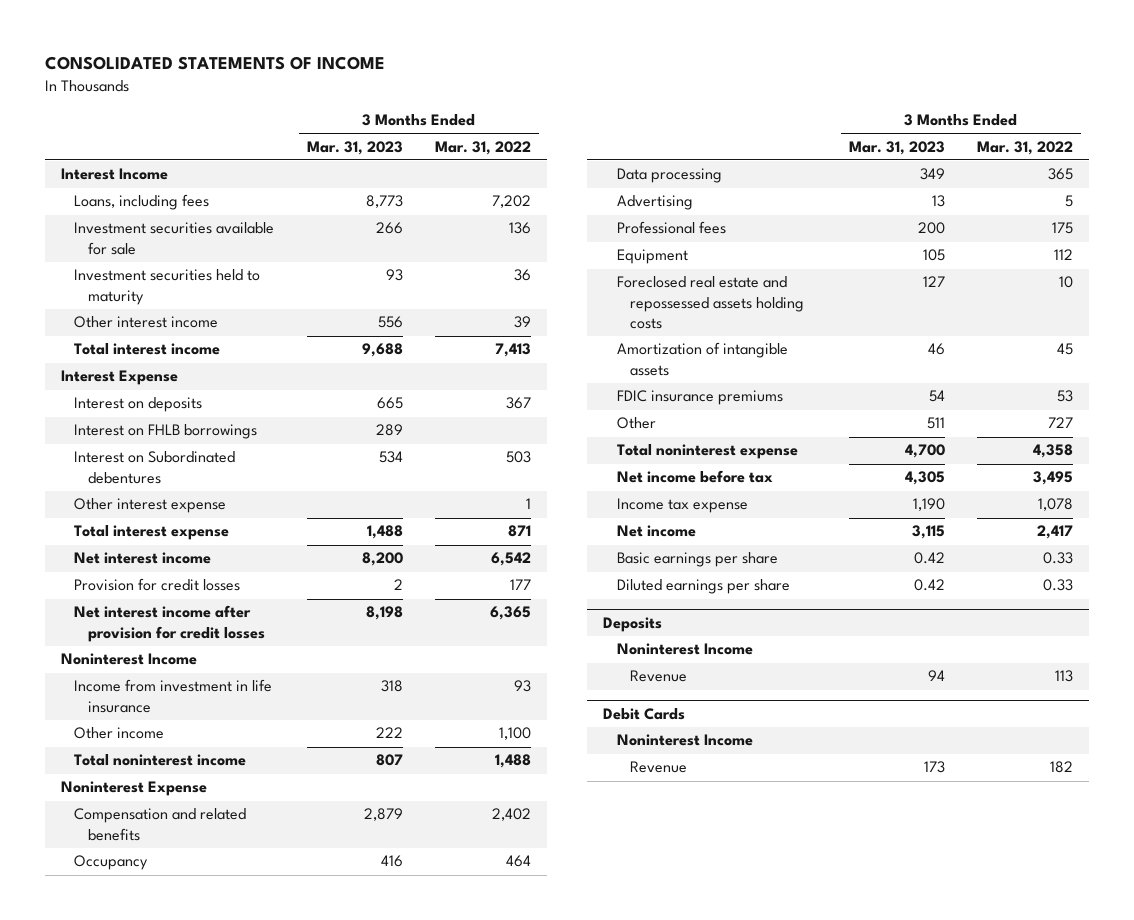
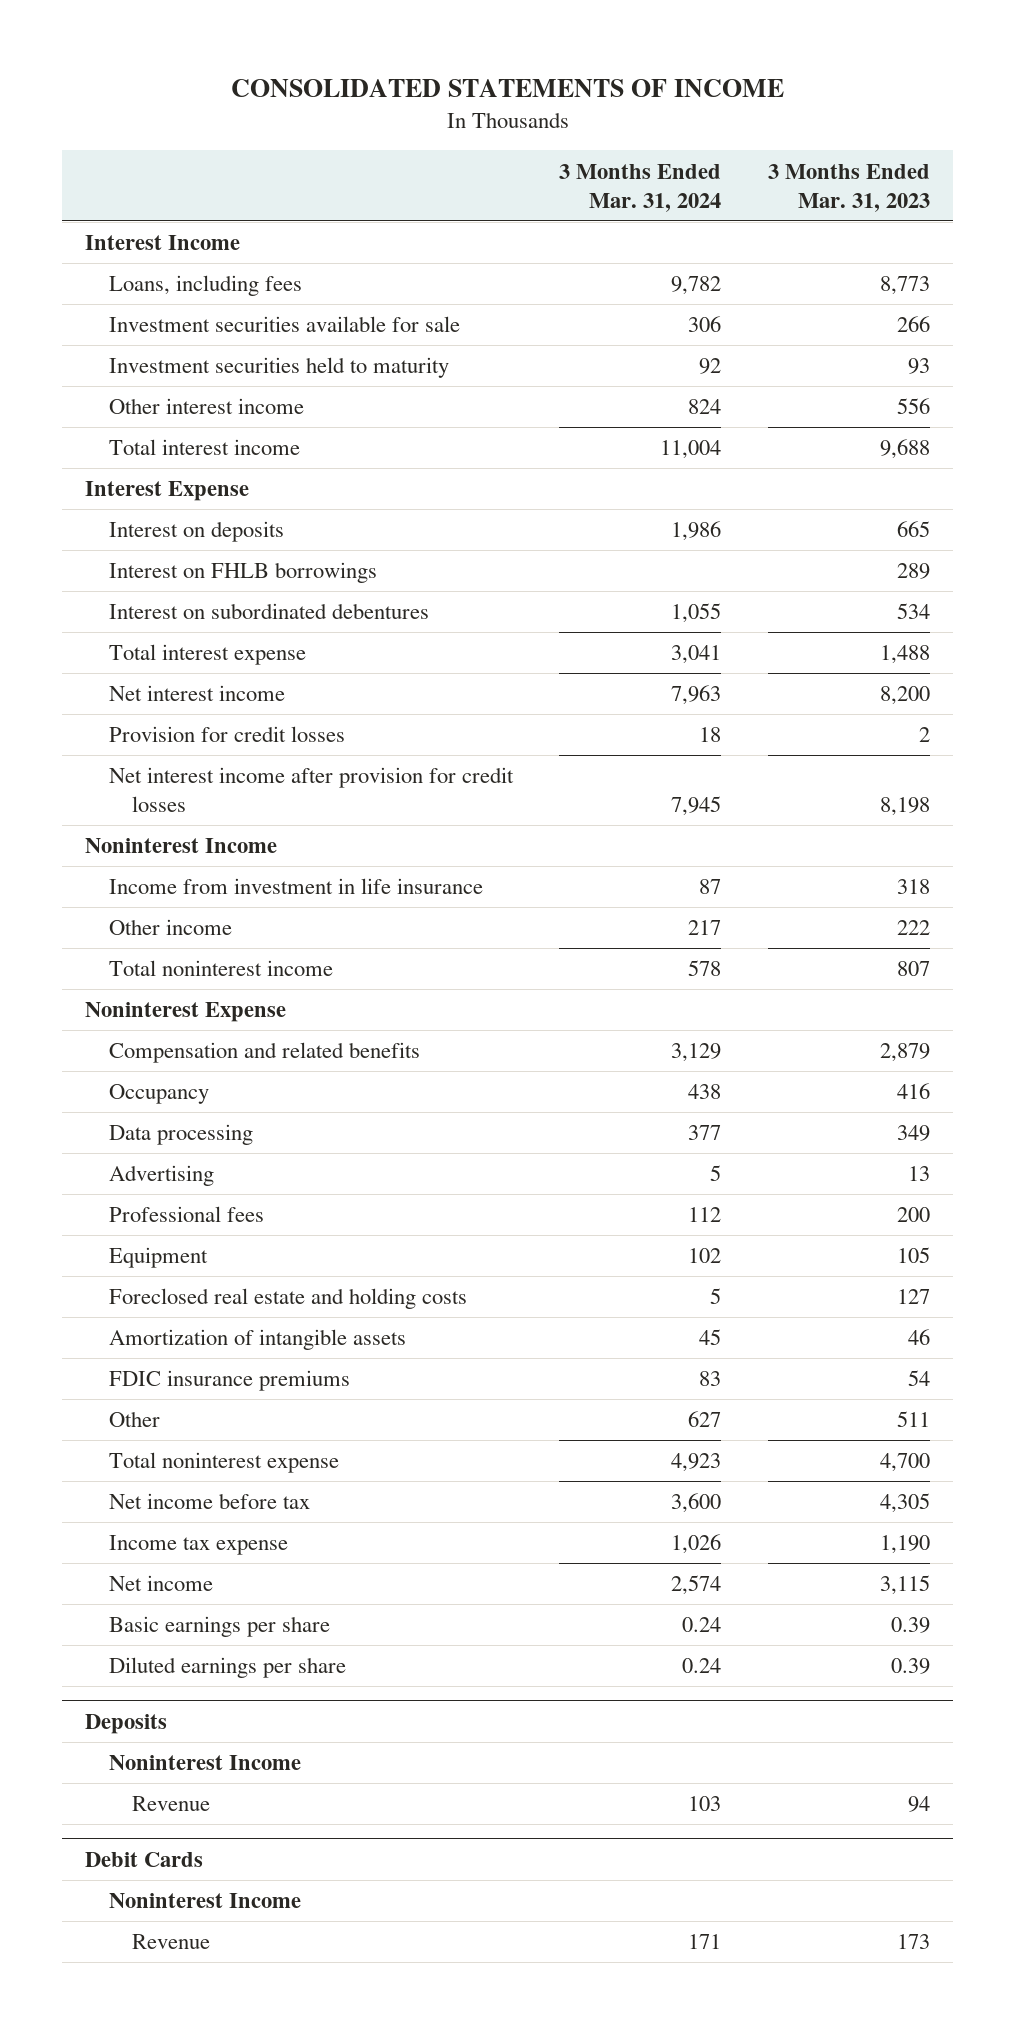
[435,140,532,155] Mar. 31, 2022 -> none
none -> [559,163,722,212] 3 Months Ended Mar. 31, 2024
[74,498,227,514] Other interest expense -> none
[74,451,236,484] Interest on Subordinated debentures -> [108,603,429,620] Interest on subordinated debentures
[616,276,805,329] Foreclosed real estate and repossessed assets holding costs -> [108,1288,467,1310] Foreclosed real estate and holding costs
[913,552,945,565] 0.42 -> [890,1617,930,1634] 0.39
[913,579,945,592] 0.42 -> [890,1658,930,1675] 0.39

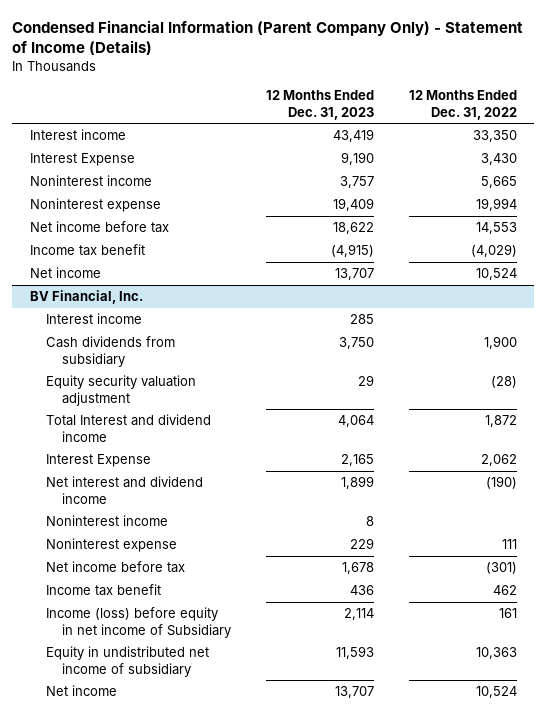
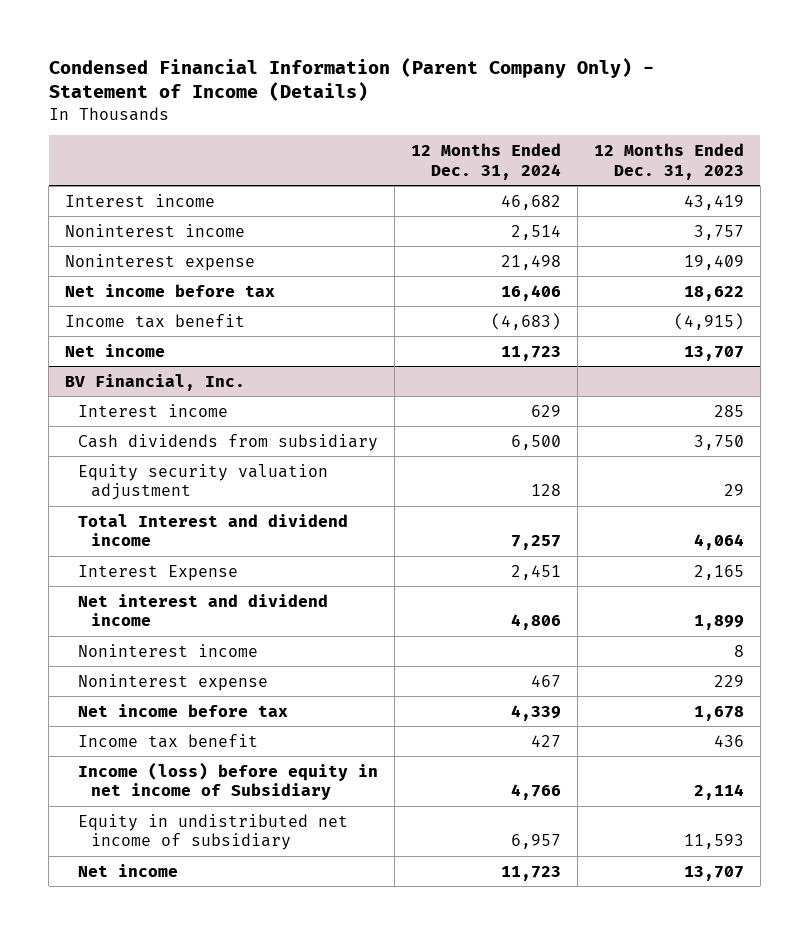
[408,90,517,120] 12 Months Ended Dec. 31, 2022 -> none
none -> [411,143,562,180] 12 Months Ended Dec. 31, 2024
[29,153,135,167] Interest Expense -> none

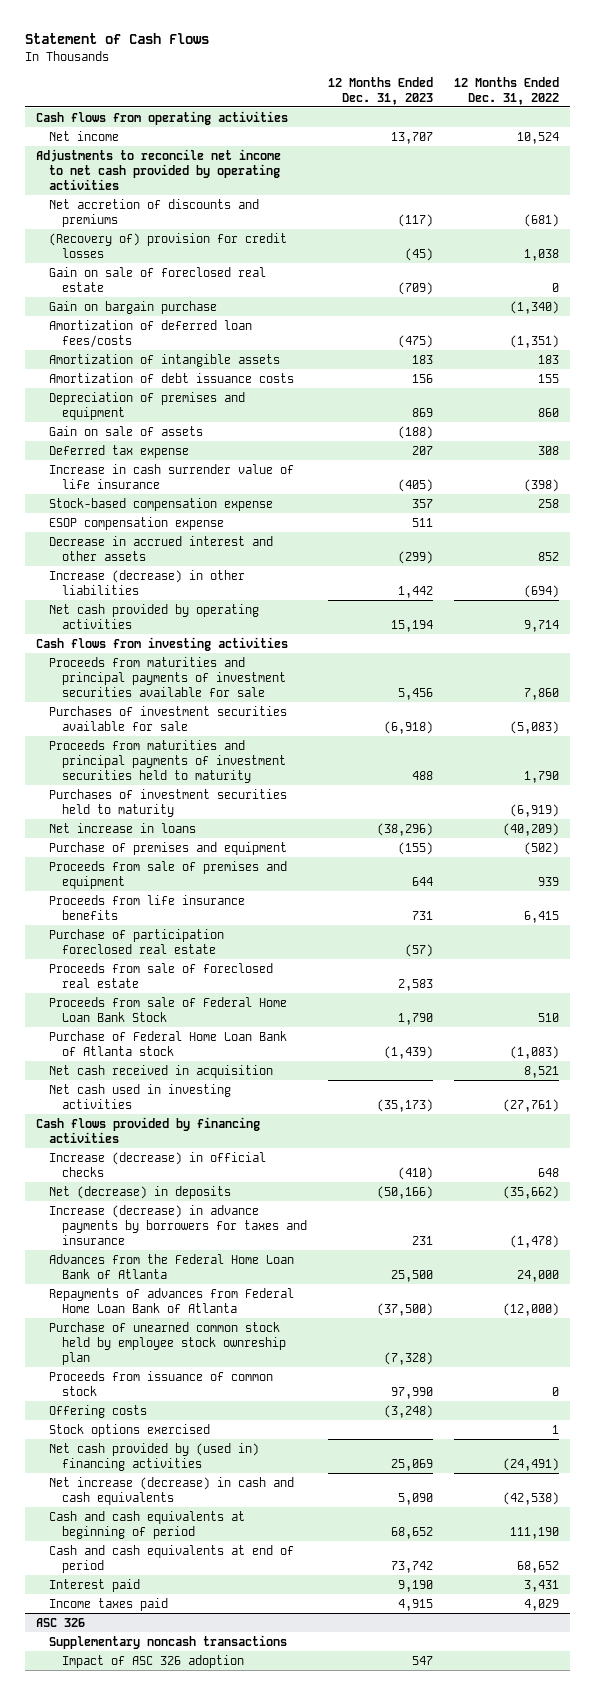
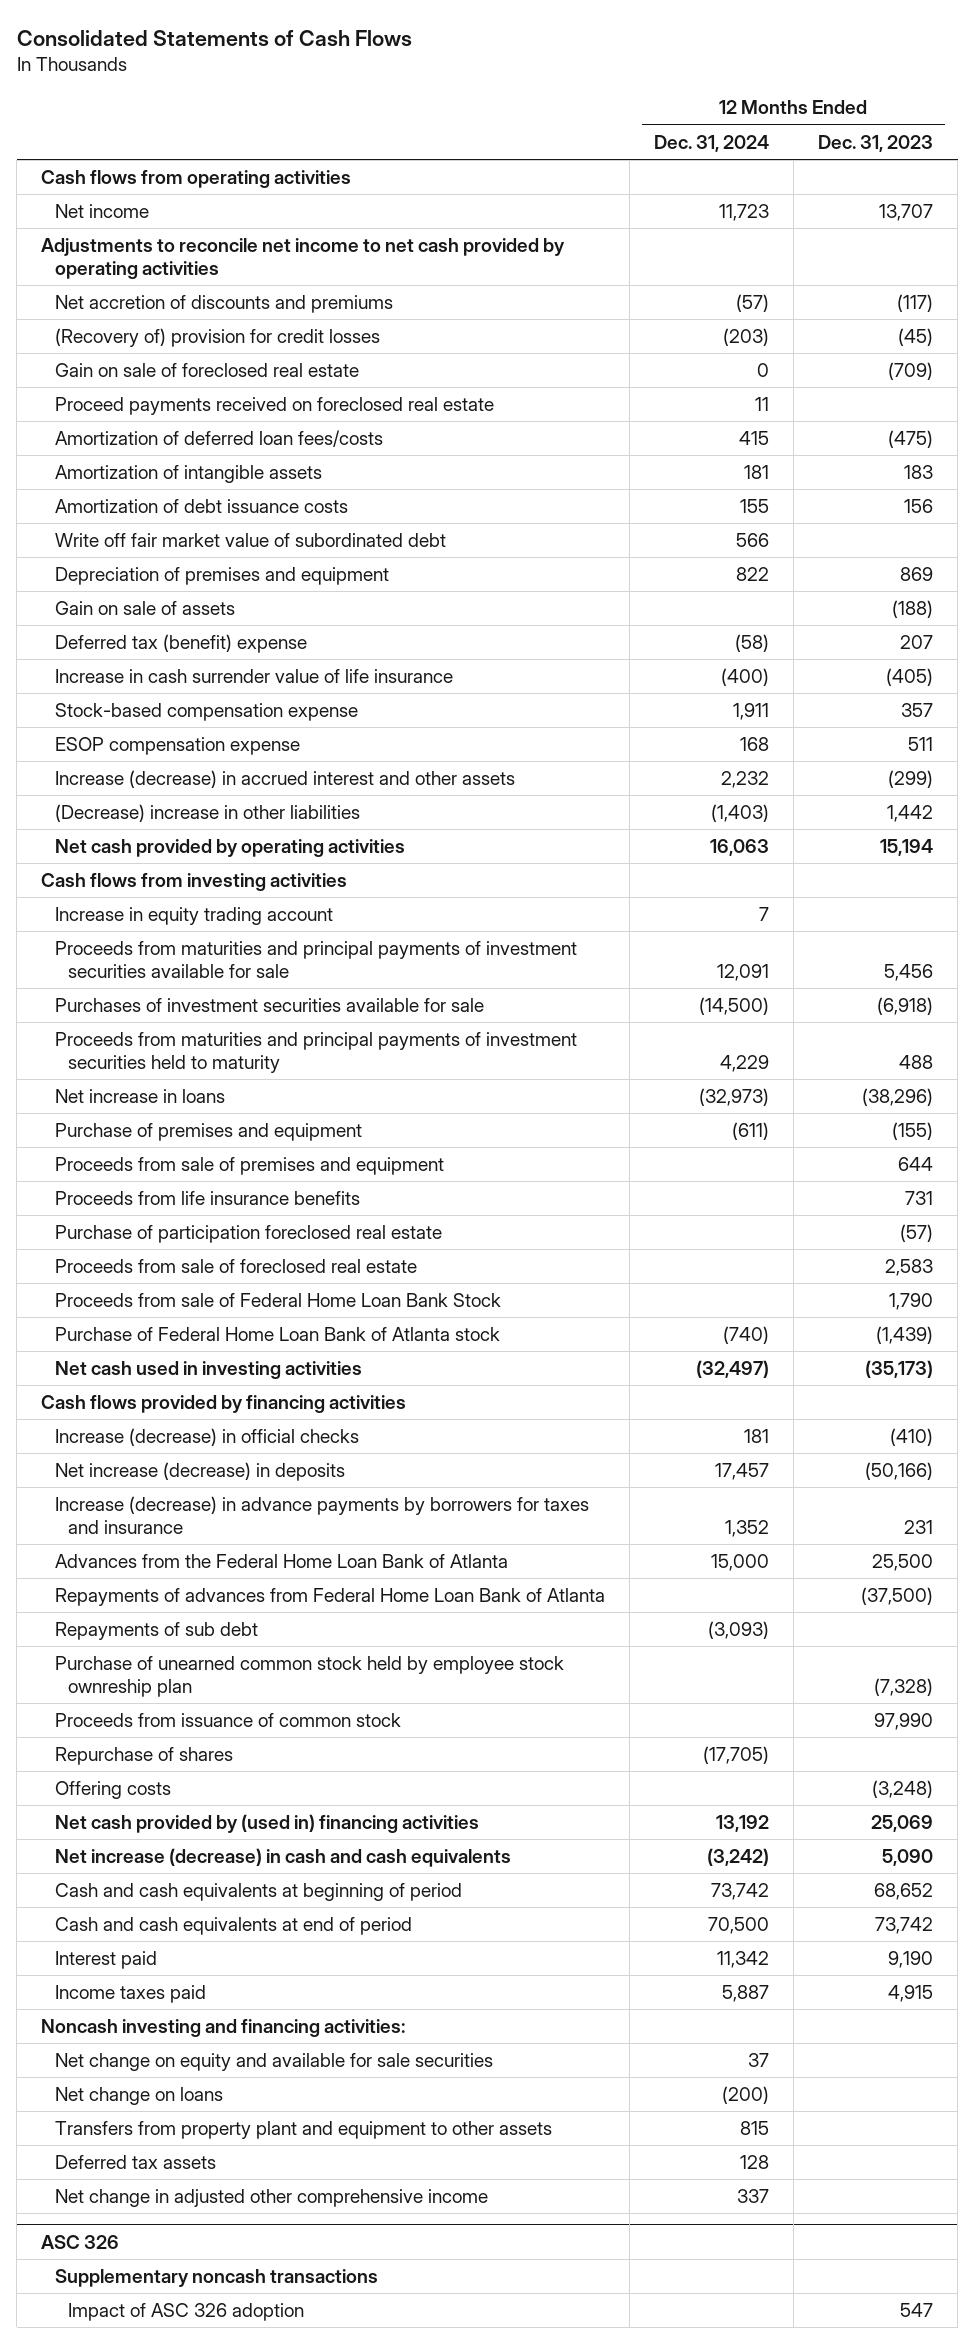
[25,33,210,45] Statement of Cash Flows -> [16,29,412,46] Consolidated Statements of Cash Flows
[454,76,560,105] 12 Months Ended Dec. 31, 2022 -> none
none -> [653,134,769,152] Dec. 31, 2024
[48,300,217,314] Gain on bargain purchase -> none
none -> [54,397,494,416] Proceed payments received on foreclosed real estate
none -> [54,533,446,548] Write off fair market value of subordinated debt
[48,444,189,458] Deferred tax expense -> [54,634,307,654] Deferred tax (benefit) expense
[48,535,273,561] Decrease in accrued interest and other assets -> [54,770,515,789] Increase (decrease) in accrued interest and other assets
[48,569,245,595] Increase (decrease) in other liabilities -> [54,804,360,823] (Decrease) increase in other liabilities
none -> [54,907,333,926] Increase in equity trading account
[48,788,287,817] Purchases of investment securities held to maturity -> none
[48,1064,273,1078] Net cash received in acquisition -> none
[48,1185,231,1199] Net (decrease) in deposits -> [54,1462,345,1482] Net increase (decrease) in deposits
none -> [54,1622,258,1641] Repayments of sub debt
none -> [54,1747,233,1766] Repurchase of shares
[48,1423,210,1437] Stock options exercised -> none
none -> [41,2019,406,2038] Noncash investing and financing activities:
none -> [54,2053,493,2072] Net change on equity and available for sale securities
none -> [54,2087,223,2106] Net change on loans
none -> [54,2121,552,2140] Transfers from property plant and equipment to other assets
none -> [54,2155,216,2170] Deferred tax assets
none -> [54,2189,488,2208] Net change in adjusted other comprehensive income

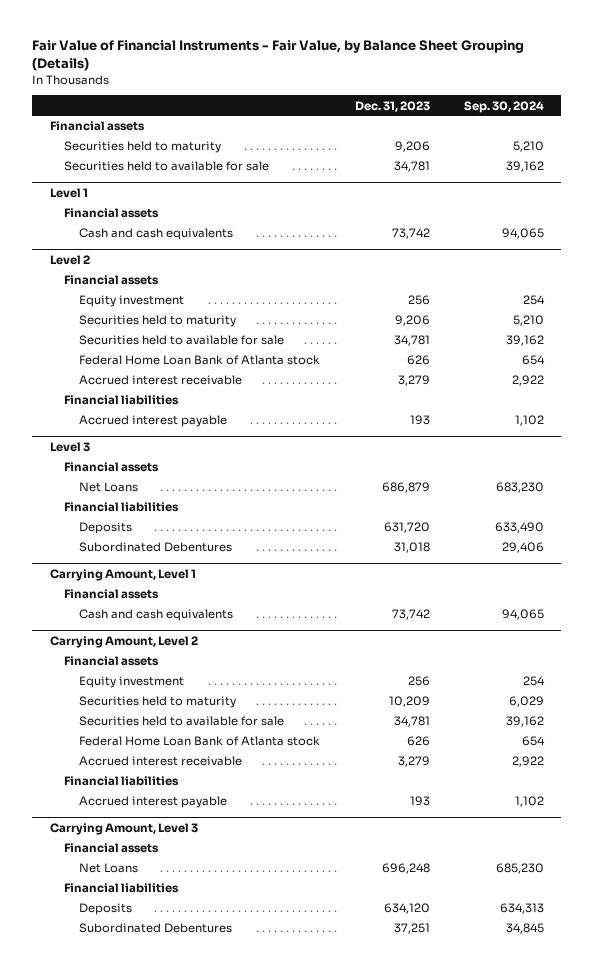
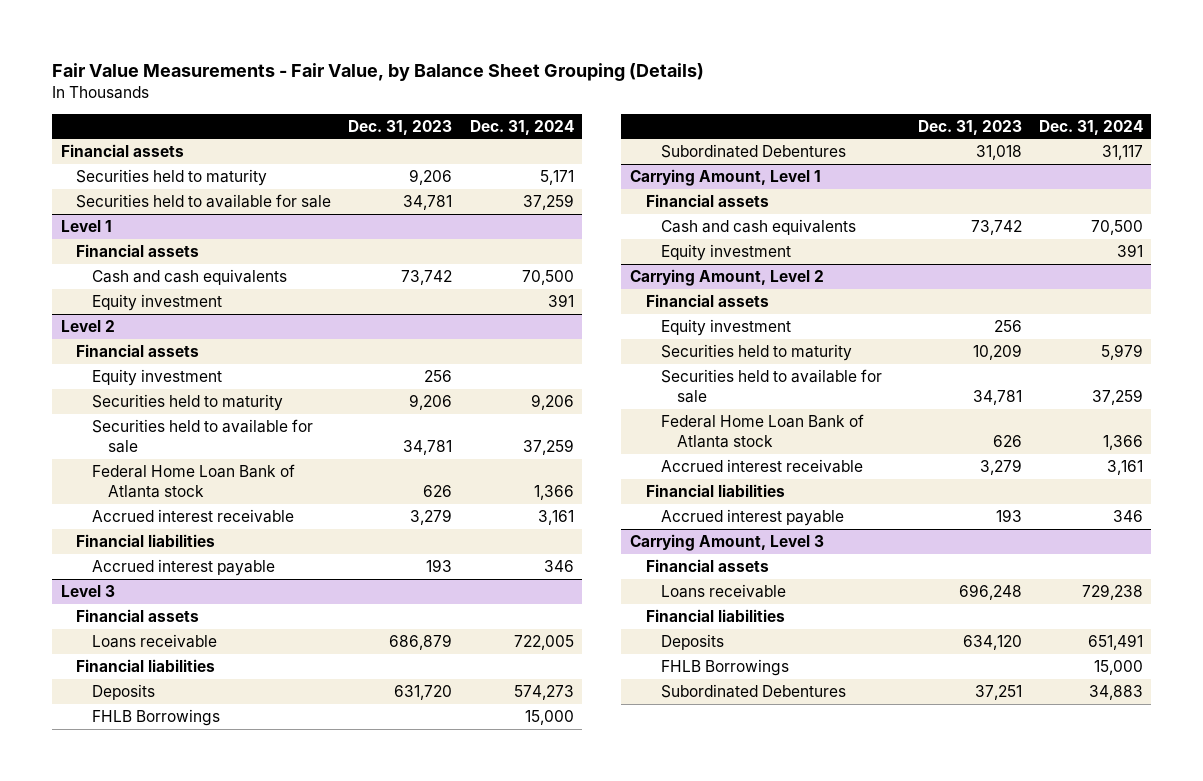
[32,40,525,72] Fair Value of Financial Instruments - Fair Value, by Balance Sheet Grouping (Details) -> [52,62,705,81] Fair Value Measurements - Fair Value, by Balance Sheet Grouping (Details)
[463,100,544,113] Sep. 30, 2024 -> none
none -> [469,119,574,135] Dec. 31, 2024
none -> [92,294,223,312] Equity investment
[79,482,139,493] Net Loans -> [92,634,218,649] Loans receivable
none -> [92,709,221,727] FHLB Borrowings
none -> [661,244,792,262] Equity investment
[79,863,139,874] Net Loans -> [661,584,787,599] Loans receivable
none -> [661,659,790,677] FHLB Borrowings

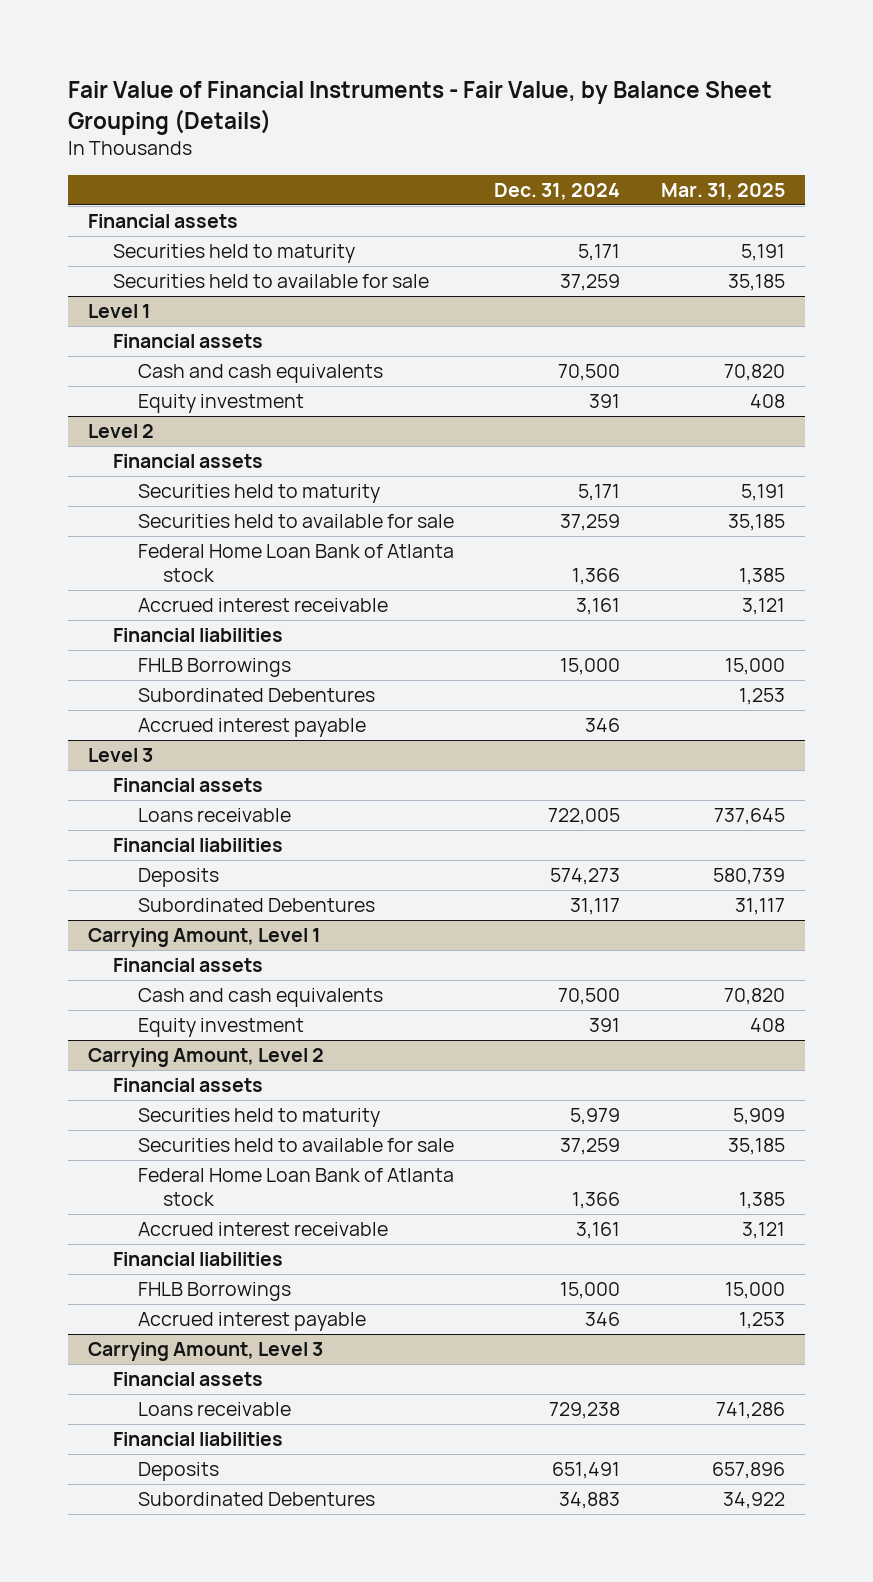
[52,62,705,81] Fair Value Measurements - Fair Value, by Balance Sheet Grouping (Details) -> [68,81,773,135] Fair Value of Financial Instruments - Fair Value, by Balance Sheet Grouping (Details)
[348,119,453,135] Dec. 31, 2023 -> none
none -> [660,182,785,200] Mar. 31, 2025
[92,369,223,387] Equity investment -> none
[530,394,574,411] 9,206 -> [578,484,621,502] 5,171
none -> [137,658,291,678] FHLB Borrowings
none -> [137,688,375,703] Subordinated Debentures
[92,709,221,727] FHLB Borrowings -> none
[661,319,792,337] Equity investment -> none
none -> [137,1282,291,1302] FHLB Borrowings
[661,659,790,677] FHLB Borrowings -> none

